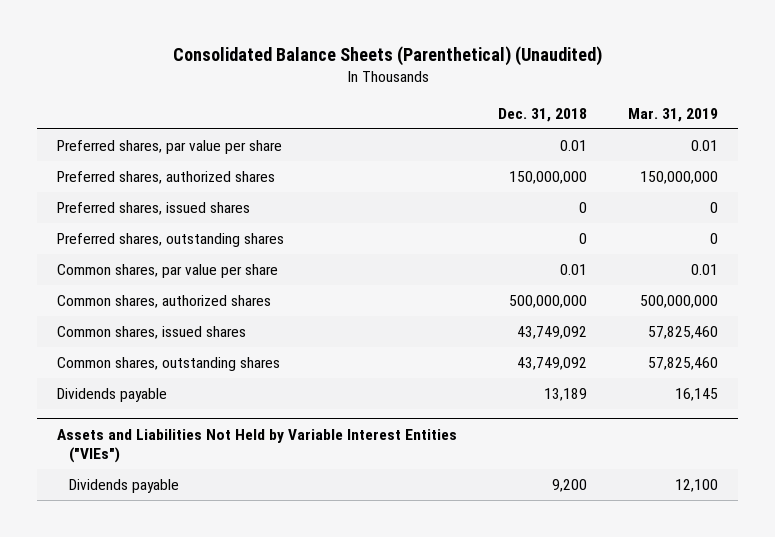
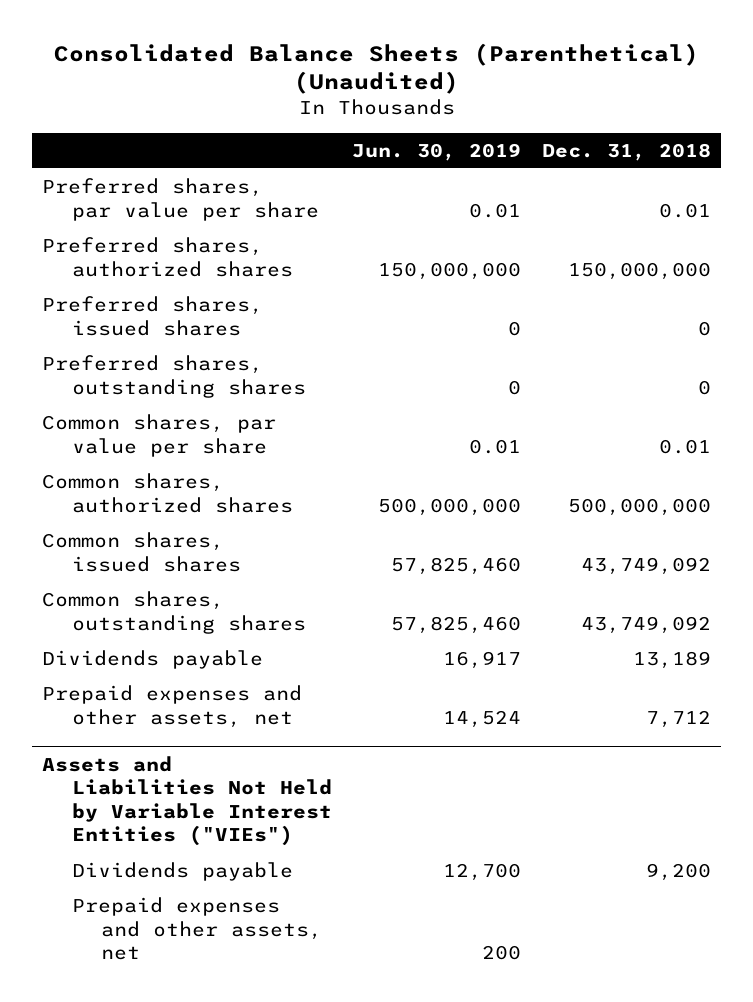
[627,107,718,122] Mar. 31, 2019 -> none
none -> [352,142,522,161] Jun. 30, 2019
none -> [42,685,303,728] Prepaid expenses and other assets, net
none -> [71,897,323,961] Prepaid expenses and other assets, net

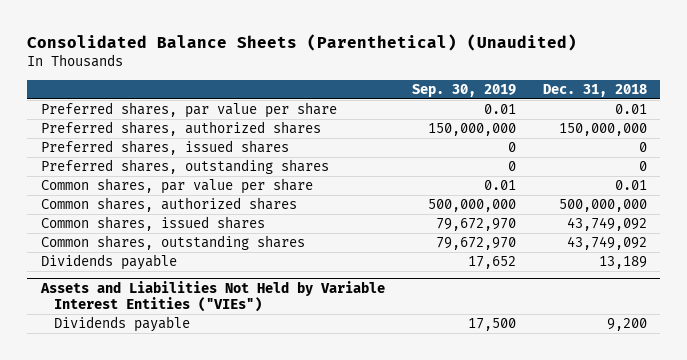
[352,142,522,161] Jun. 30, 2019 -> none
none -> [411,83,516,97] Sep. 30, 2019
[42,685,303,728] Prepaid expenses and other assets, net -> none
[71,897,323,961] Prepaid expenses and other assets, net -> none

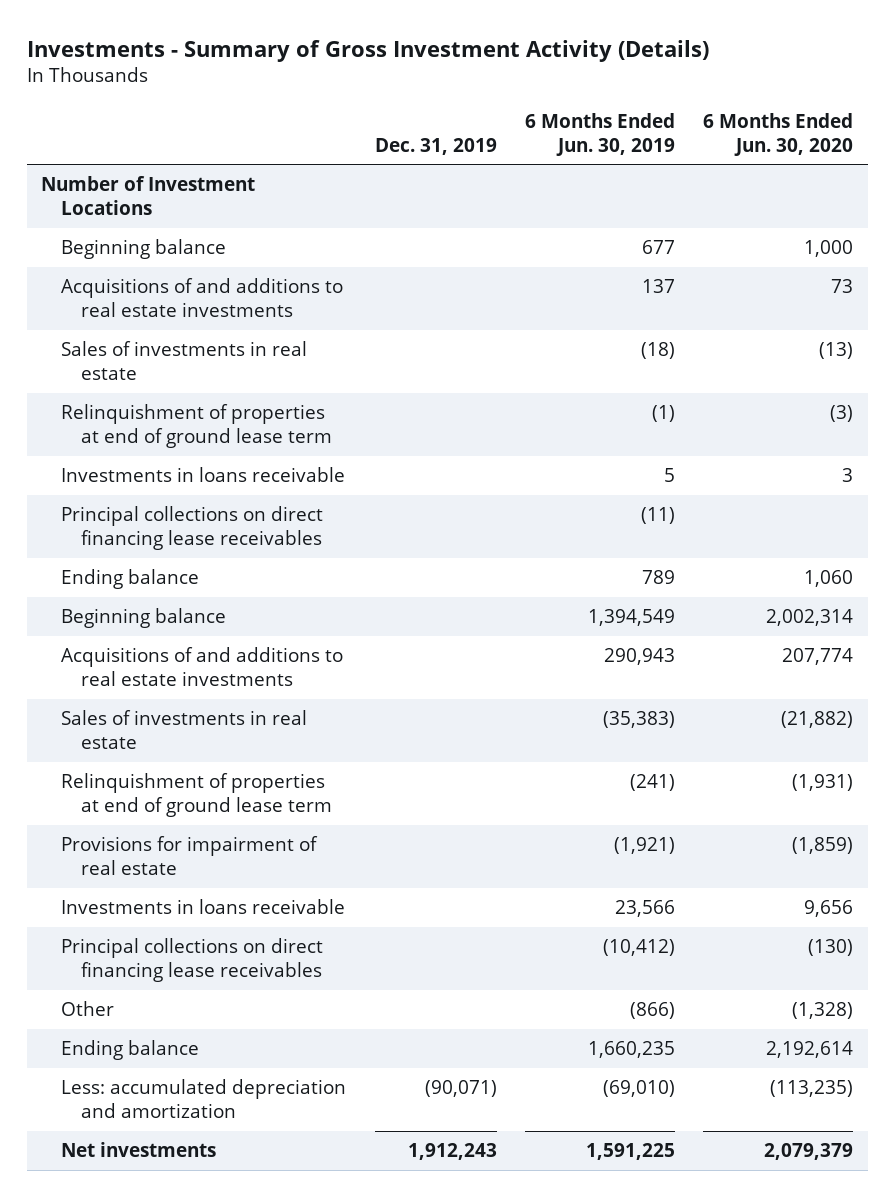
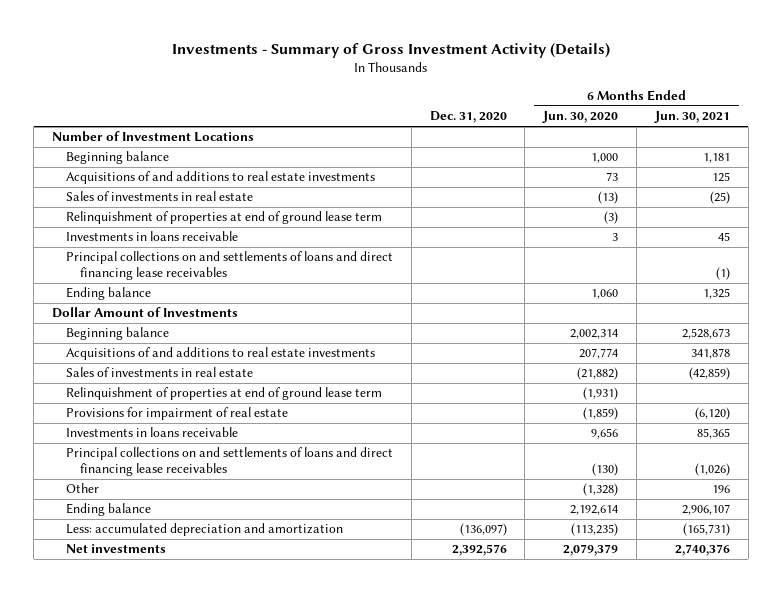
[374,137,497,155] Dec. 31, 2019 -> none
[524,112,675,156] 6 Months Ended Jun. 30, 2019 -> none
none -> [429,111,507,124] Dec. 31, 2020
none -> [654,111,731,124] Jun. 30, 2021
[61,506,324,551] Principal collections on direct financing lease receivables -> [65,251,393,280] Principal collections on and settlements of loans and direct financing lease receivables
none -> [51,307,238,319] Dollar Amount of Investments
[61,938,324,983] Principal collections on direct financing lease receivables -> [65,447,393,476] Principal collections on and settlements of loans and direct financing lease receivables

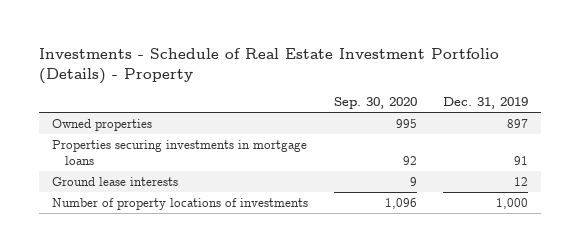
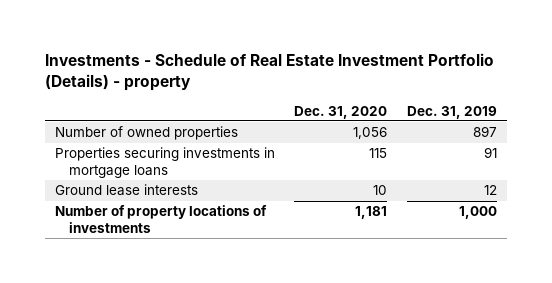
[39,47,500,84] Investments - Schedule of Real Estate Investment Portfolio (Details) - Property -> [44,52,494,91] Investments - Schedule of Real Estate Investment Portfolio (Details) - property
[333,97,417,110] Sep. 30, 2020 -> none
none -> [294,105,388,119] Dec. 31, 2020
[52,118,153,131] Owned properties -> [54,126,238,141] Number of owned properties

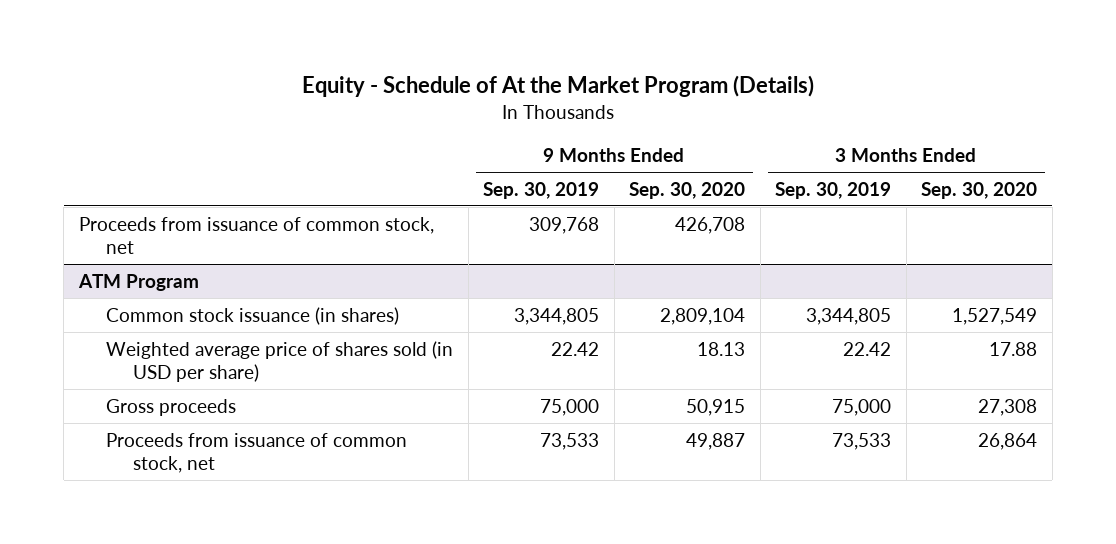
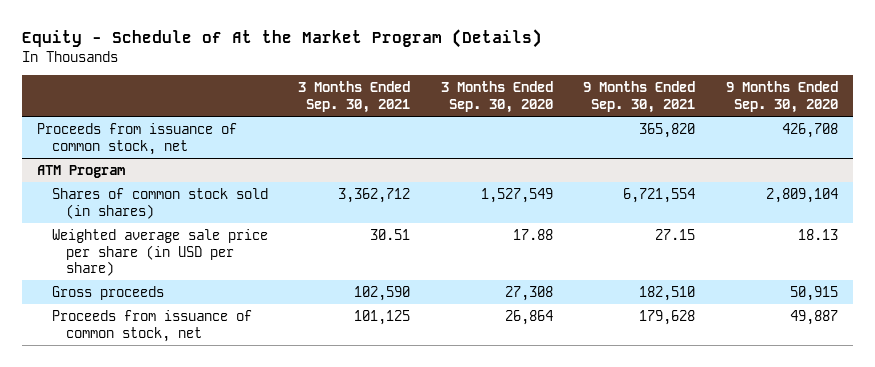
[483,181,600,199] Sep. 30, 2019 -> none
[775,181,892,199] Sep. 30, 2019 -> none
none -> [298,81,411,114] 3 Months Ended Sep. 30, 2021
none -> [583,81,696,114] 9 Months Ended Sep. 30, 2021
[106,306,400,325] Common stock issuance (in shares) -> [51,187,268,219] Shares of common stock sold (in shares)
[106,340,454,382] Weighted average price of shares sold (in USD per share) -> [51,228,268,277] Weighted average sale price per share (in USD per share)

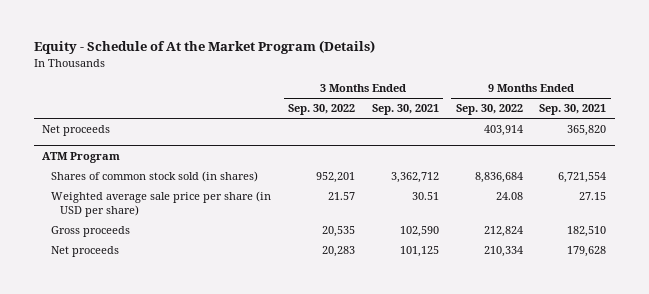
[440,81,553,114] 3 Months Ended Sep. 30, 2020 -> none
[725,81,838,114] 9 Months Ended Sep. 30, 2020 -> none
none -> [288,104,356,116] Sep. 30, 2022
none -> [455,104,523,116] Sep. 30, 2022
[37,122,238,155] Proceeds from issuance of common stock, net -> [42,125,111,137] Net proceeds
[51,309,252,342] Proceeds from issuance of common stock, net -> [51,246,120,258] Net proceeds

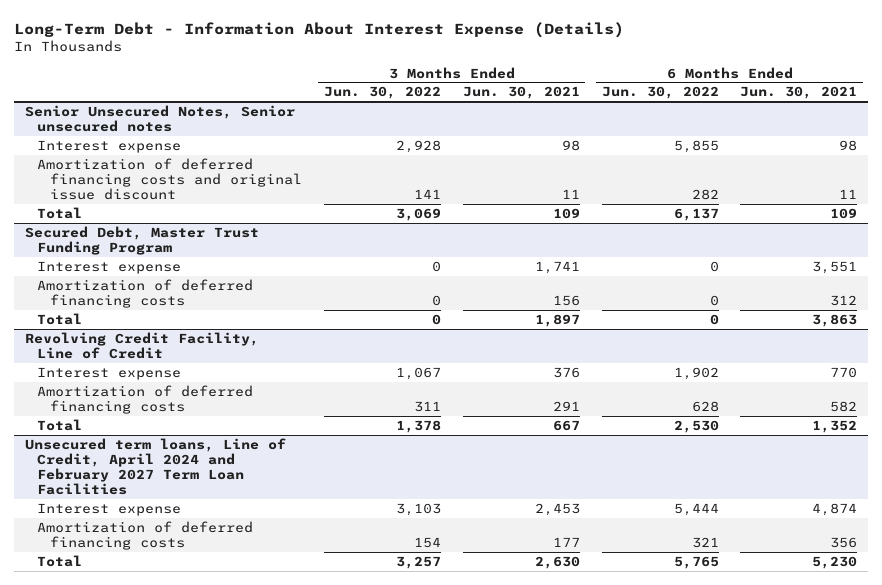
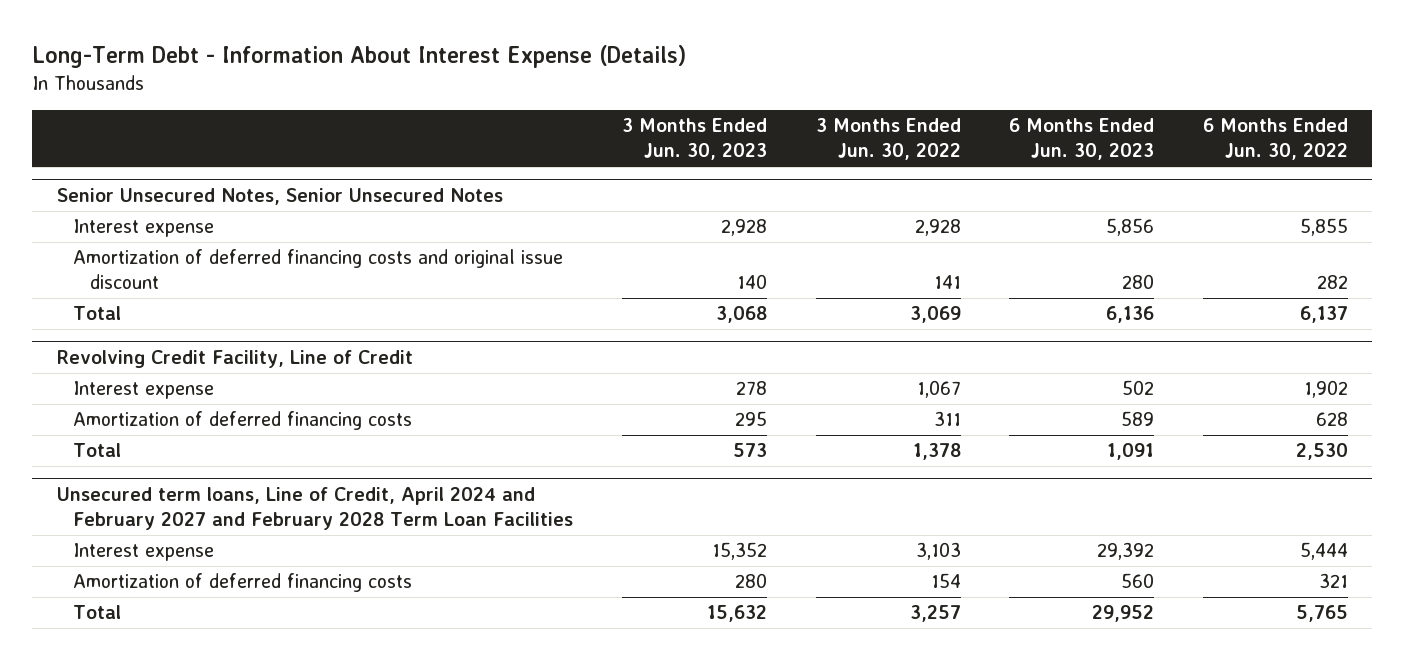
[462,86,580,100] Jun. 30, 2021 -> none
[740,86,858,100] Jun. 30, 2021 -> none
none -> [622,118,768,161] 3 Months Ended Jun. 30, 2023
none -> [1009,118,1155,161] 6 Months Ended Jun. 30, 2023
[24,104,295,133] Senior Unsecured Notes, Senior unsecured notes -> [56,187,503,205] Senior Unsecured Notes, Senior Unsecured Notes
[24,225,259,256] Secured Debt, Master Trust Funding Program -> none
[37,260,182,274] Interest expense -> none
[37,278,254,309] Amortization of deferred financing costs -> none
[37,312,83,325] Total -> none
[24,437,286,496] Unsecured term loans, Line of Credit, April 2024 and February 2027 Term Loan Facilities -> [56,486,574,530] Unsecured term loans, Line of Credit, April 2024 and February 2027 and February 2028 Term Loan Facilities

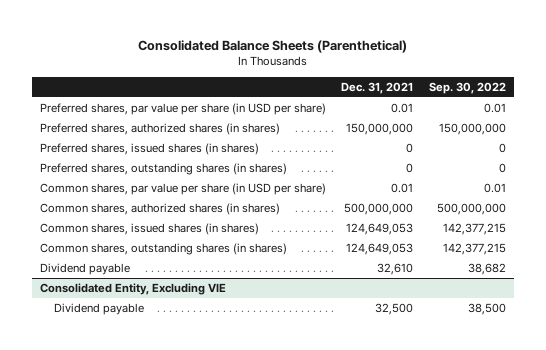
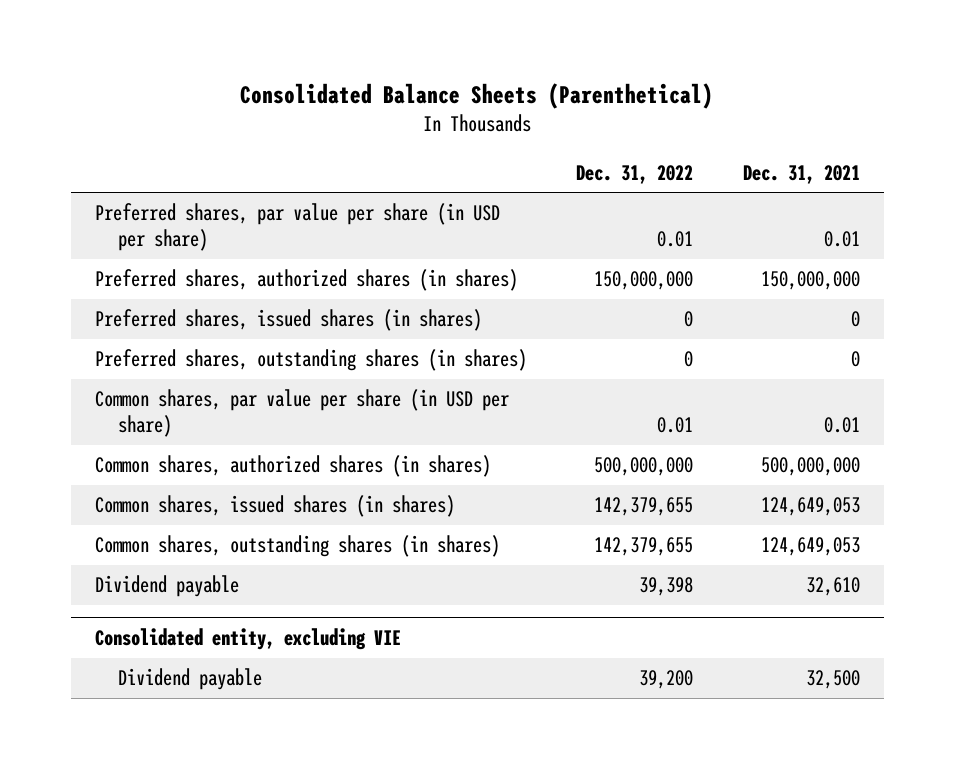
[429,81,507,94] Sep. 30, 2022 -> none
none -> [576,164,694,184] Dec. 31, 2022
[39,283,226,296] Consolidated Entity, Excluding VIE -> [95,628,402,651] Consolidated entity, excluding VIE

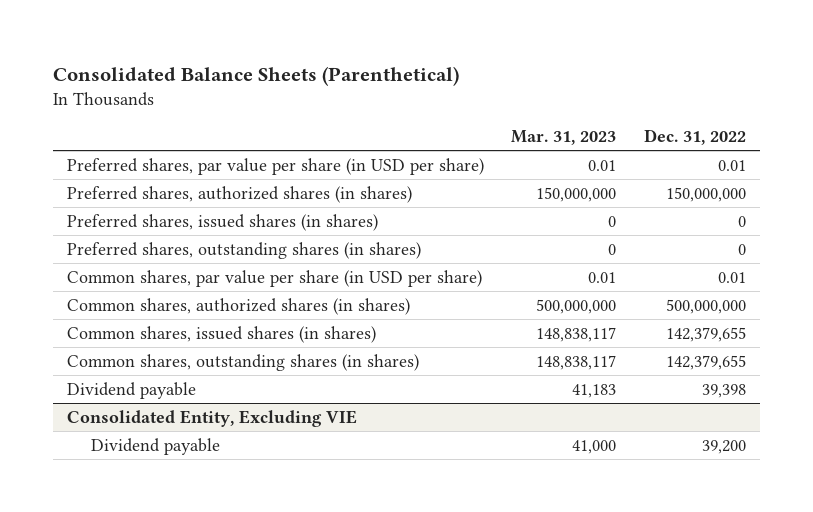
[742,164,860,184] Dec. 31, 2021 -> none
none -> [511,130,617,146] Mar. 31, 2023
[95,628,402,651] Consolidated entity, excluding VIE -> [66,409,357,427] Consolidated Entity, Excluding VIE

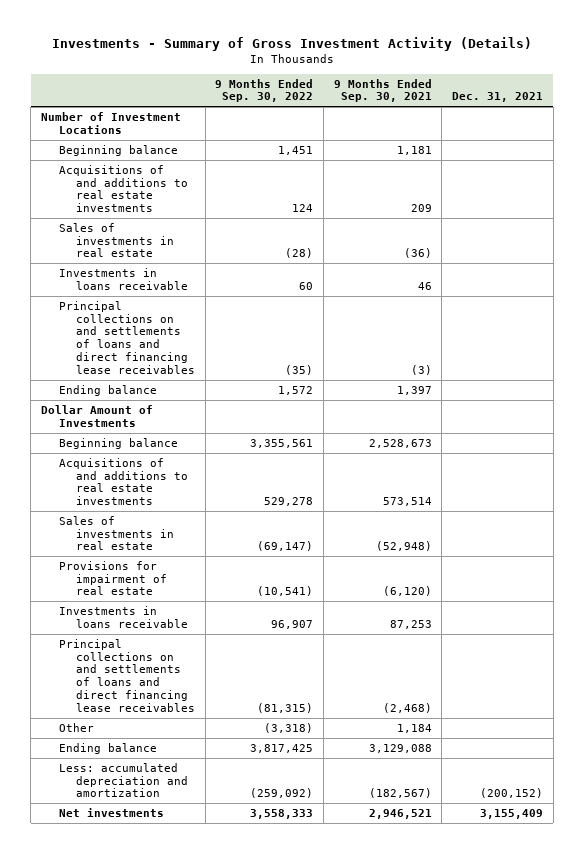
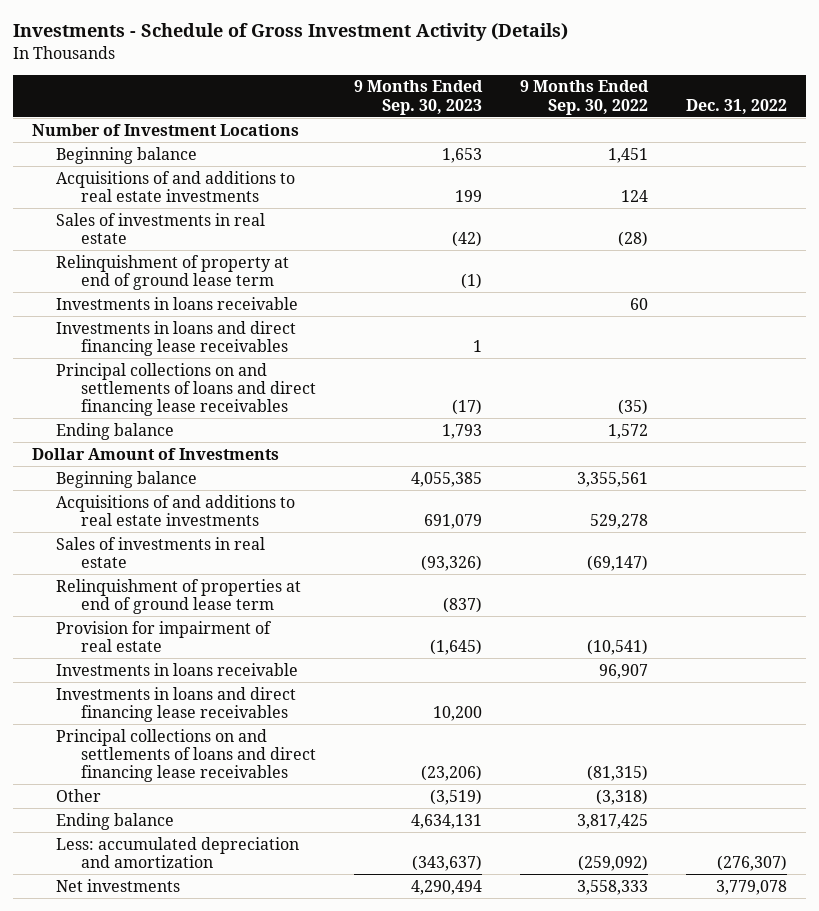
[52,36,533,51] Investments - Summary of Gross Investment Activity (Details) -> [12,23,568,42] Investments - Schedule of Gross Investment Activity (Details)
[333,78,432,103] 9 Months Ended Sep. 30, 2021 -> none
[452,92,544,103] Dec. 31, 2021 -> none
none -> [354,80,484,115] 9 Months Ended Sep. 30, 2023
none -> [686,98,788,114] Dec. 31, 2022
none -> [56,254,290,290] Relinquishment of property at end of ground lease term
none -> [56,320,297,356] Investments in loans and direct financing lease receivables
none -> [56,578,302,614] Relinquishment of properties at end of ground lease term
[58,560,167,596] Provisions for impairment of real estate -> [56,620,273,652] Provision for impairment of real estate
none -> [56,686,297,722] Investments in loans and direct financing lease receivables

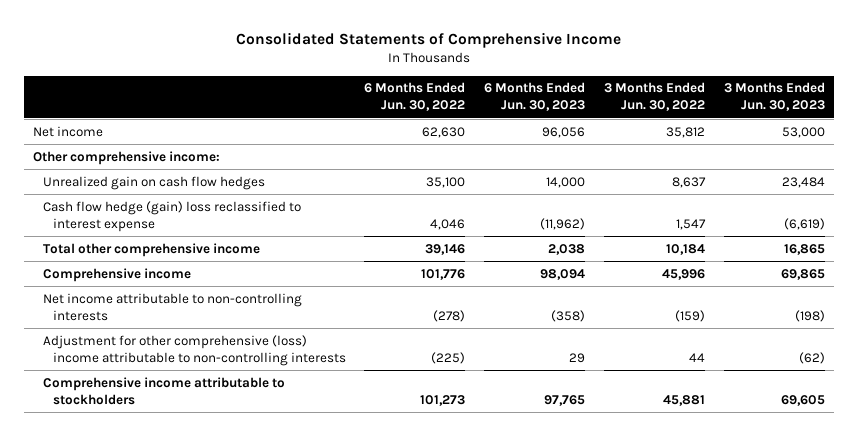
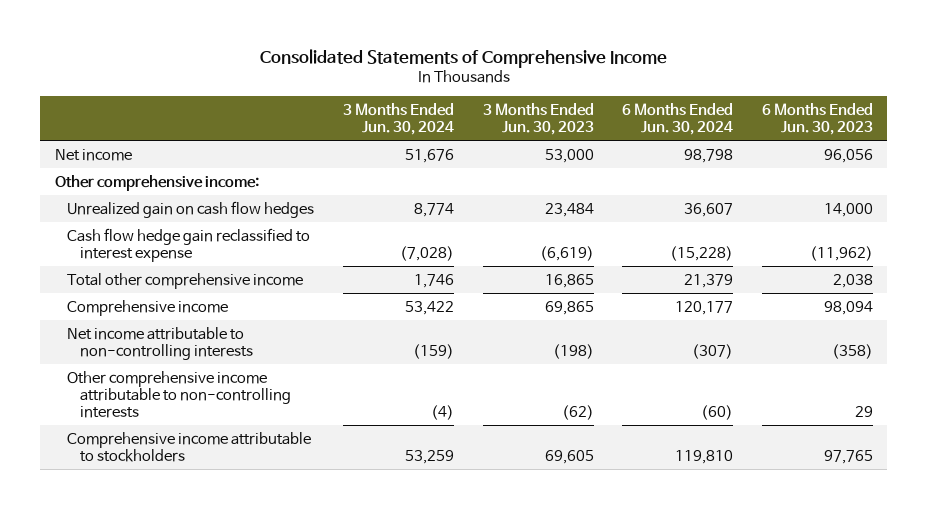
[364,82,466,112] 6 Months Ended Jun. 30, 2022 -> none
[603,82,705,112] 3 Months Ended Jun. 30, 2022 -> none
none -> [343,102,455,135] 3 Months Ended Jun. 30, 2024
none -> [622,102,734,135] 6 Months Ended Jun. 30, 2024
[42,200,301,232] Cash flow hedge (gain) loss reclassified to interest expense -> [67,227,311,262] Cash flow hedge gain reclassified to interest expense
[42,334,346,366] Adjustment for other comprehensive (loss) income attributable to non-controlling interests -> [67,370,291,418] Other comprehensive income attributable to non-controlling interests

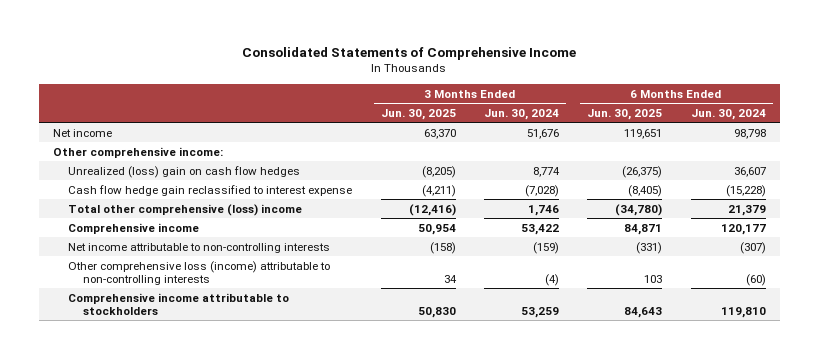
[482,102,594,135] 3 Months Ended Jun. 30, 2023 -> none
[762,102,874,135] 6 Months Ended Jun. 30, 2023 -> none
none -> [380,108,456,120] Jun. 30, 2025
none -> [587,108,663,120] Jun. 30, 2025
[67,200,315,218] Unrealized gain on cash flow hedges -> [68,165,301,178] Unrealized (loss) gain on cash flow hedges
[67,272,304,289] Total other comprehensive income -> [68,203,303,216] Total other comprehensive (loss) income
[67,370,291,418] Other comprehensive income attributable to non-controlling interests -> [68,260,331,286] Other comprehensive loss (income) attributable to non-controlling interests

